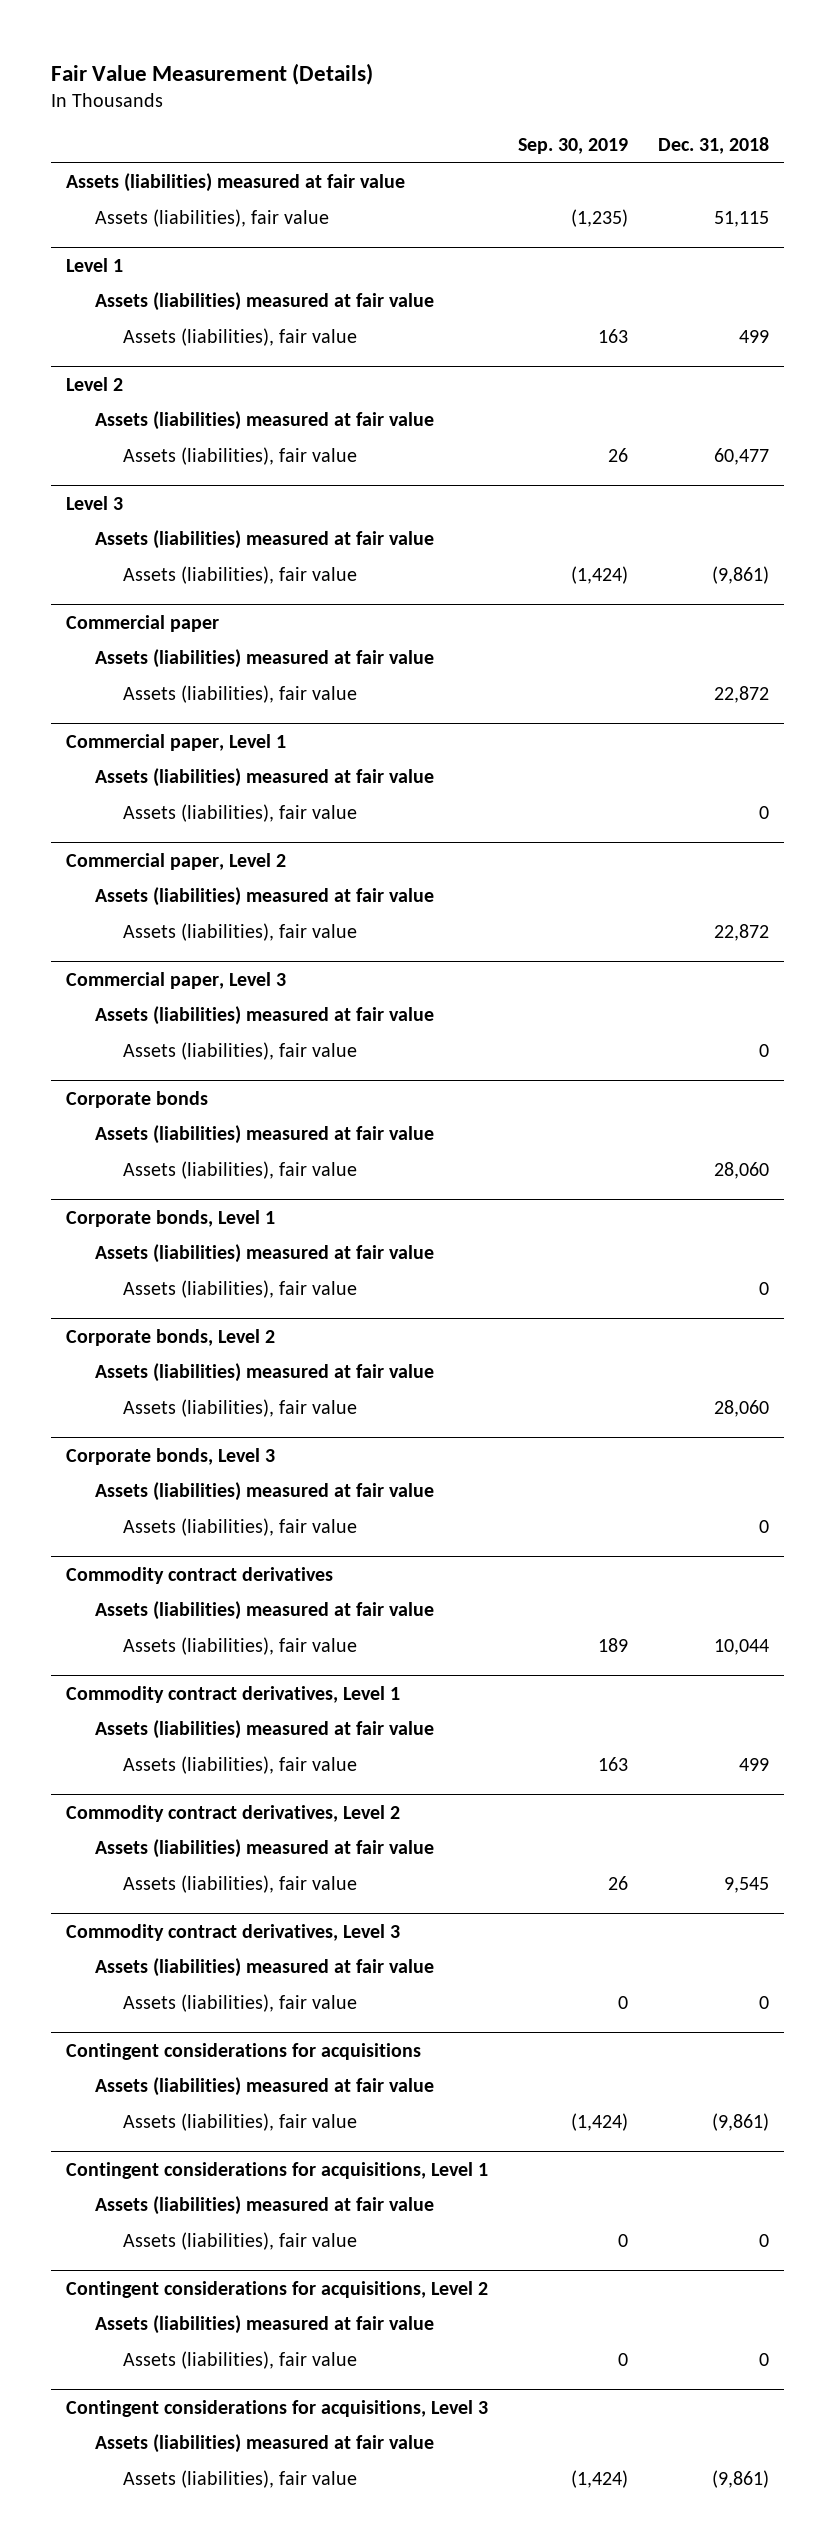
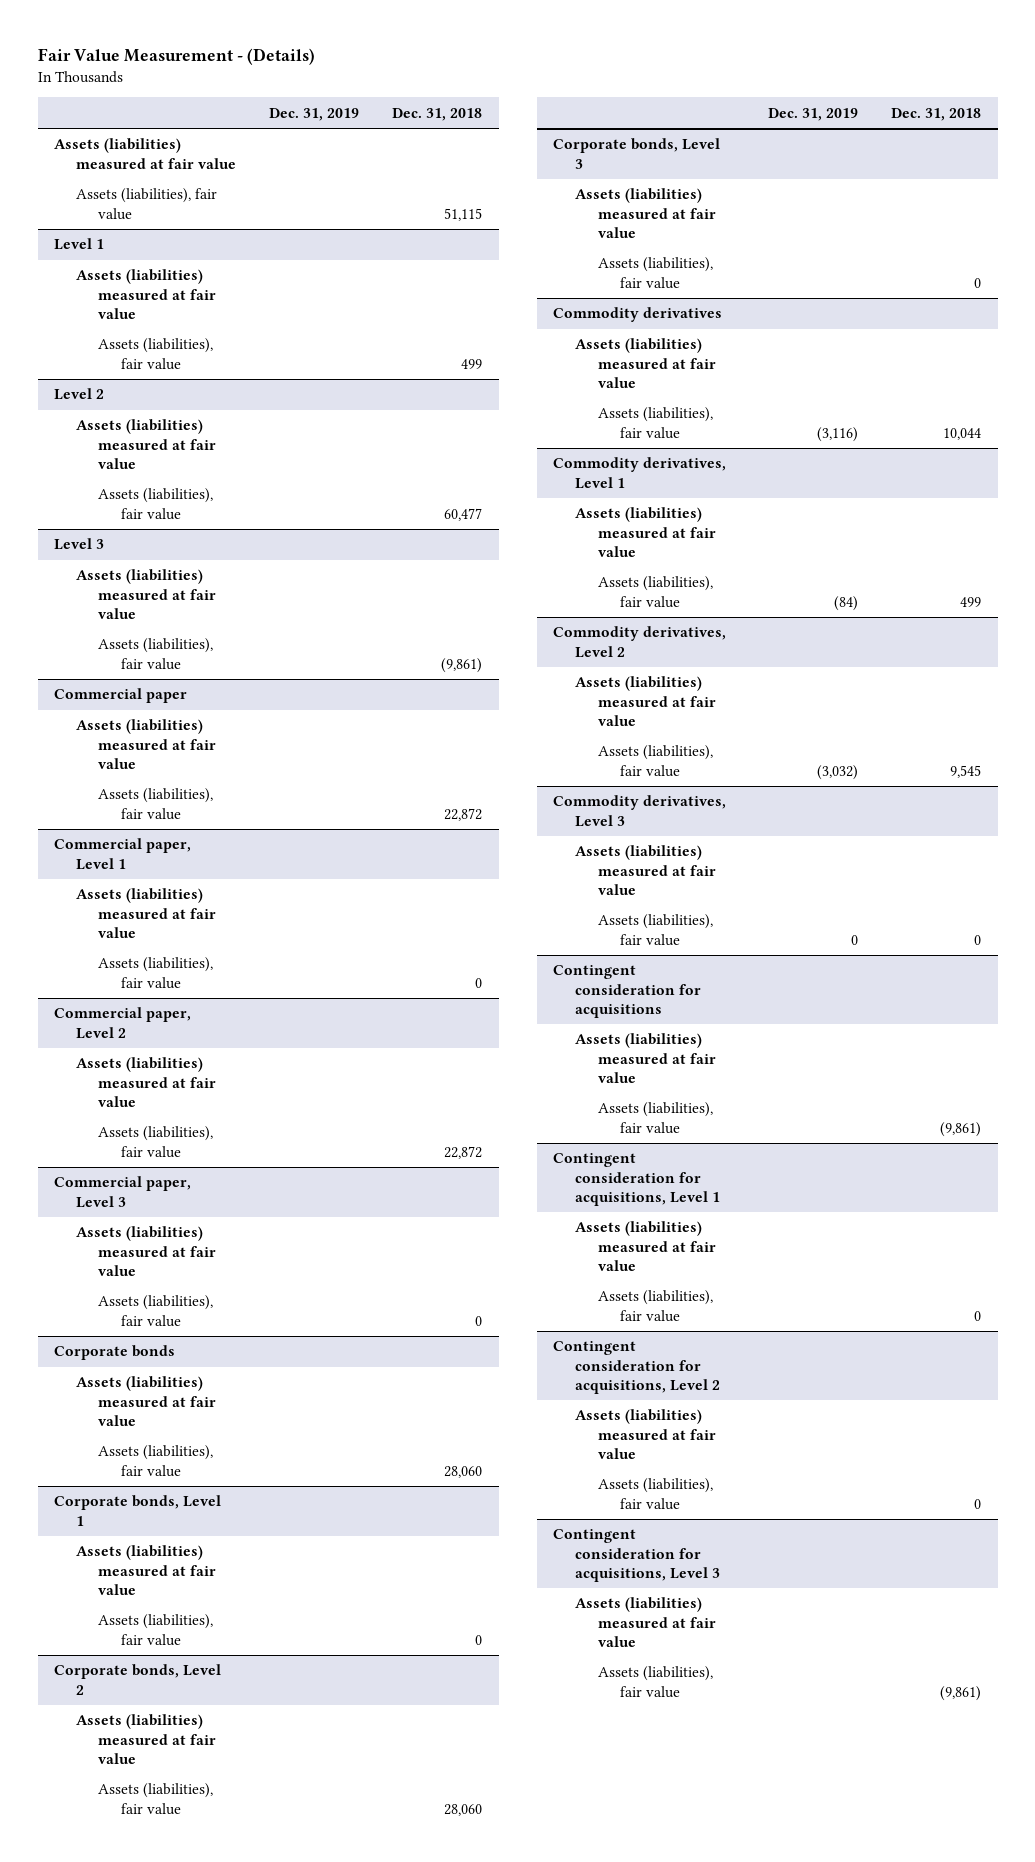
[51,63,374,86] Fair Value Measurement (Details) -> [37,48,315,66] Fair Value Measurement - (Details)
[518,137,629,154] Sep. 30, 2019 -> none
none -> [269,107,360,121] Dec. 31, 2019
[66,1566,334,1584] Commodity contract derivatives -> [553,307,723,323] Commodity derivatives
[66,1685,401,1703] Commodity contract derivatives, Level 1 -> [553,457,727,489] Commodity derivatives, Level 1
[66,1804,401,1822] Commodity contract derivatives, Level 2 -> [553,626,727,658] Commodity derivatives, Level 2
[66,1923,401,1941] Commodity contract derivatives, Level 3 -> [553,795,727,827] Commodity derivatives, Level 3
[66,2042,422,2060] Contingent considerations for acquisitions -> [553,965,702,1018] Contingent consideration for acquisitions
[66,2161,489,2179] Contingent considerations for acquisitions, Level 1 -> [553,1153,721,1206] Contingent consideration for acquisitions, Level 1
[66,2280,489,2298] Contingent considerations for acquisitions, Level 2 -> [553,1341,721,1394] Contingent consideration for acquisitions, Level 2
[66,2399,489,2417] Contingent considerations for acquisitions, Level 3 -> [553,1529,721,1582] Contingent consideration for acquisitions, Level 3

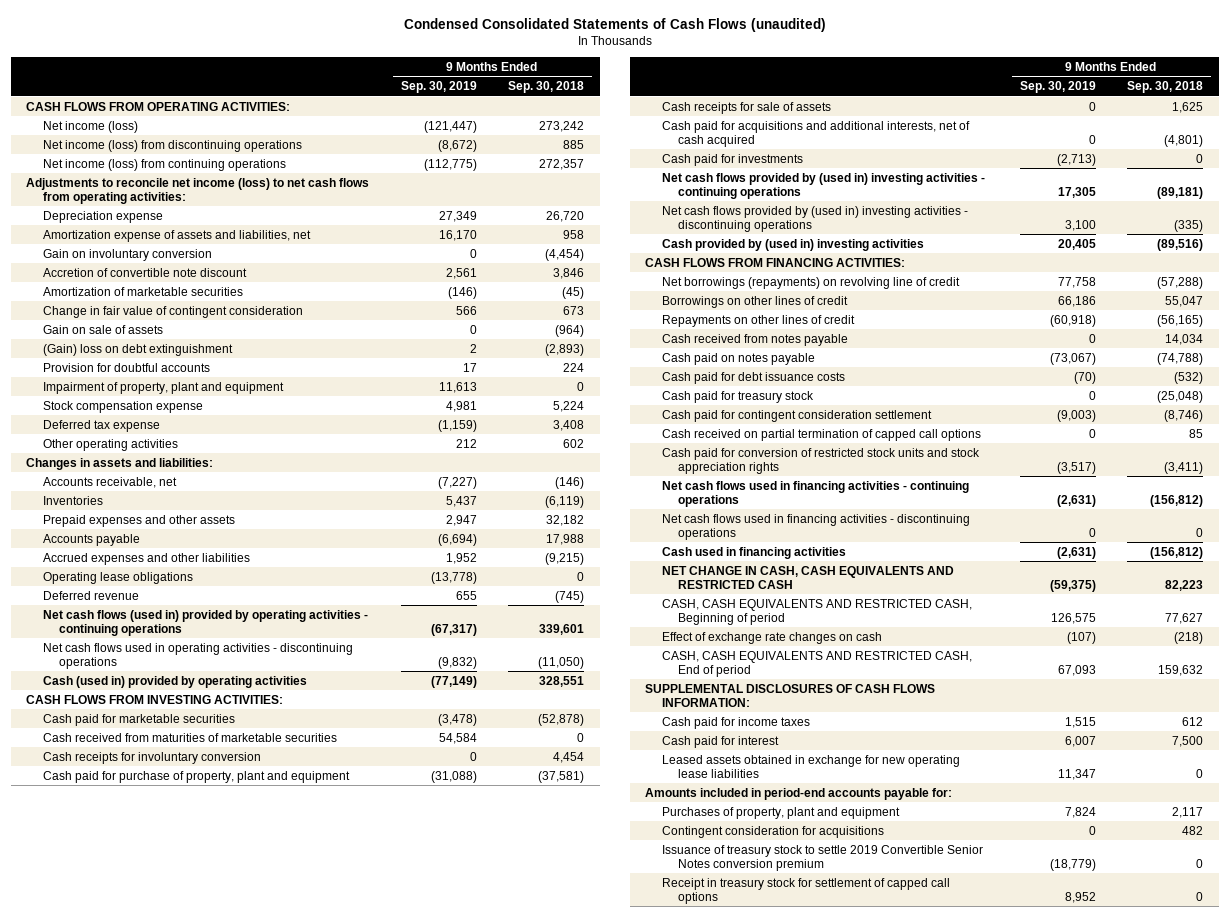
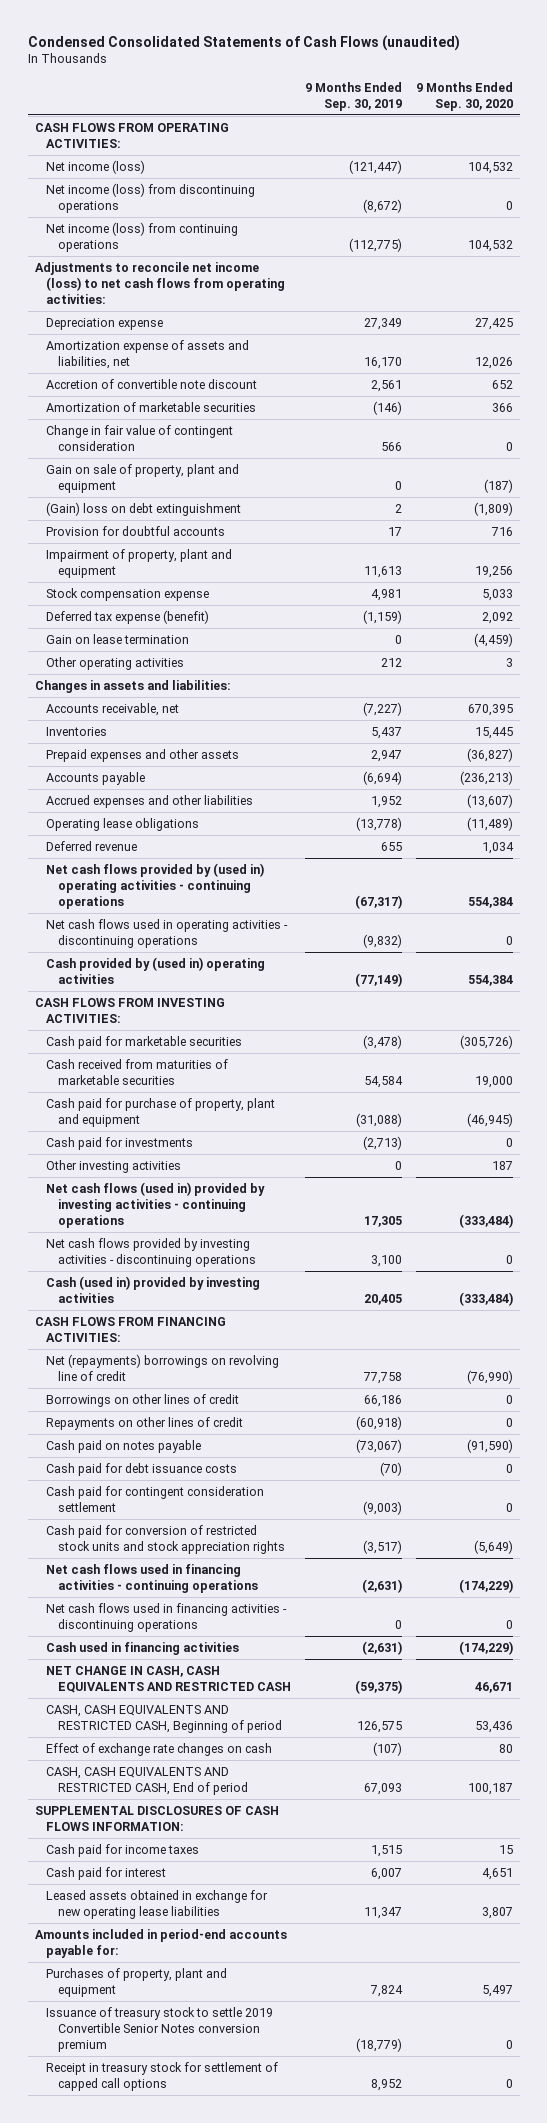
[508,81,585,94] Sep. 30, 2018 -> none
none -> [415,81,513,111] 9 Months Ended Sep. 30, 2020
[42,248,212,261] Gain on involuntary conversion -> none
[42,324,163,334] Gain on sale of assets -> [46,464,240,493] Gain on sale of property, plant and equipment
[42,419,160,432] Deferred tax expense -> [46,610,210,625] Deferred tax expense (benefit)
none -> [46,634,190,645] Gain on lease termination
[42,609,368,636] Net cash flows (used in) provided by operating activities - continuing operations -> [46,863,265,909] Net cash flows provided by (used in) operating activities - continuing operations
[42,675,307,688] Cash (used in) provided by operating activities -> [46,957,266,984] Cash provided by (used in) operating activities
[42,751,261,764] Cash receipts for involuntary conversion -> none
[661,101,831,114] Cash receipts for sale of assets -> none
[661,120,970,147] Cash paid for acquisitions and additional interests, net of cash acquired -> none
none -> [46,1160,182,1174] Other investing activities
[661,172,985,199] Net cash flows provided by (used in) investing activities - continuing operations -> [46,1182,266,1228] Net cash flows (used in) provided by investing activities - continuing operations
[661,205,968,232] Net cash flows provided by (used in) investing activities - discontinuing operations -> [46,1238,257,1267] Net cash flows provided by investing activities - discontinuing operations
[661,238,924,251] Cash provided by (used in) investing activities -> [46,1276,261,1303] Cash (used in) provided by investing activities
[661,276,960,289] Net borrowings (repayments) on revolving line of credit -> [46,1354,280,1381] Net (repayments) borrowings on revolving line of credit
[661,333,848,346] Cash received from notes payable -> none
[661,390,814,403] Cash paid for treasury stock -> none
[661,428,981,441] Cash received on partial termination of capped call options -> none
[661,825,884,838] Contingent consideration for acquisitions -> none

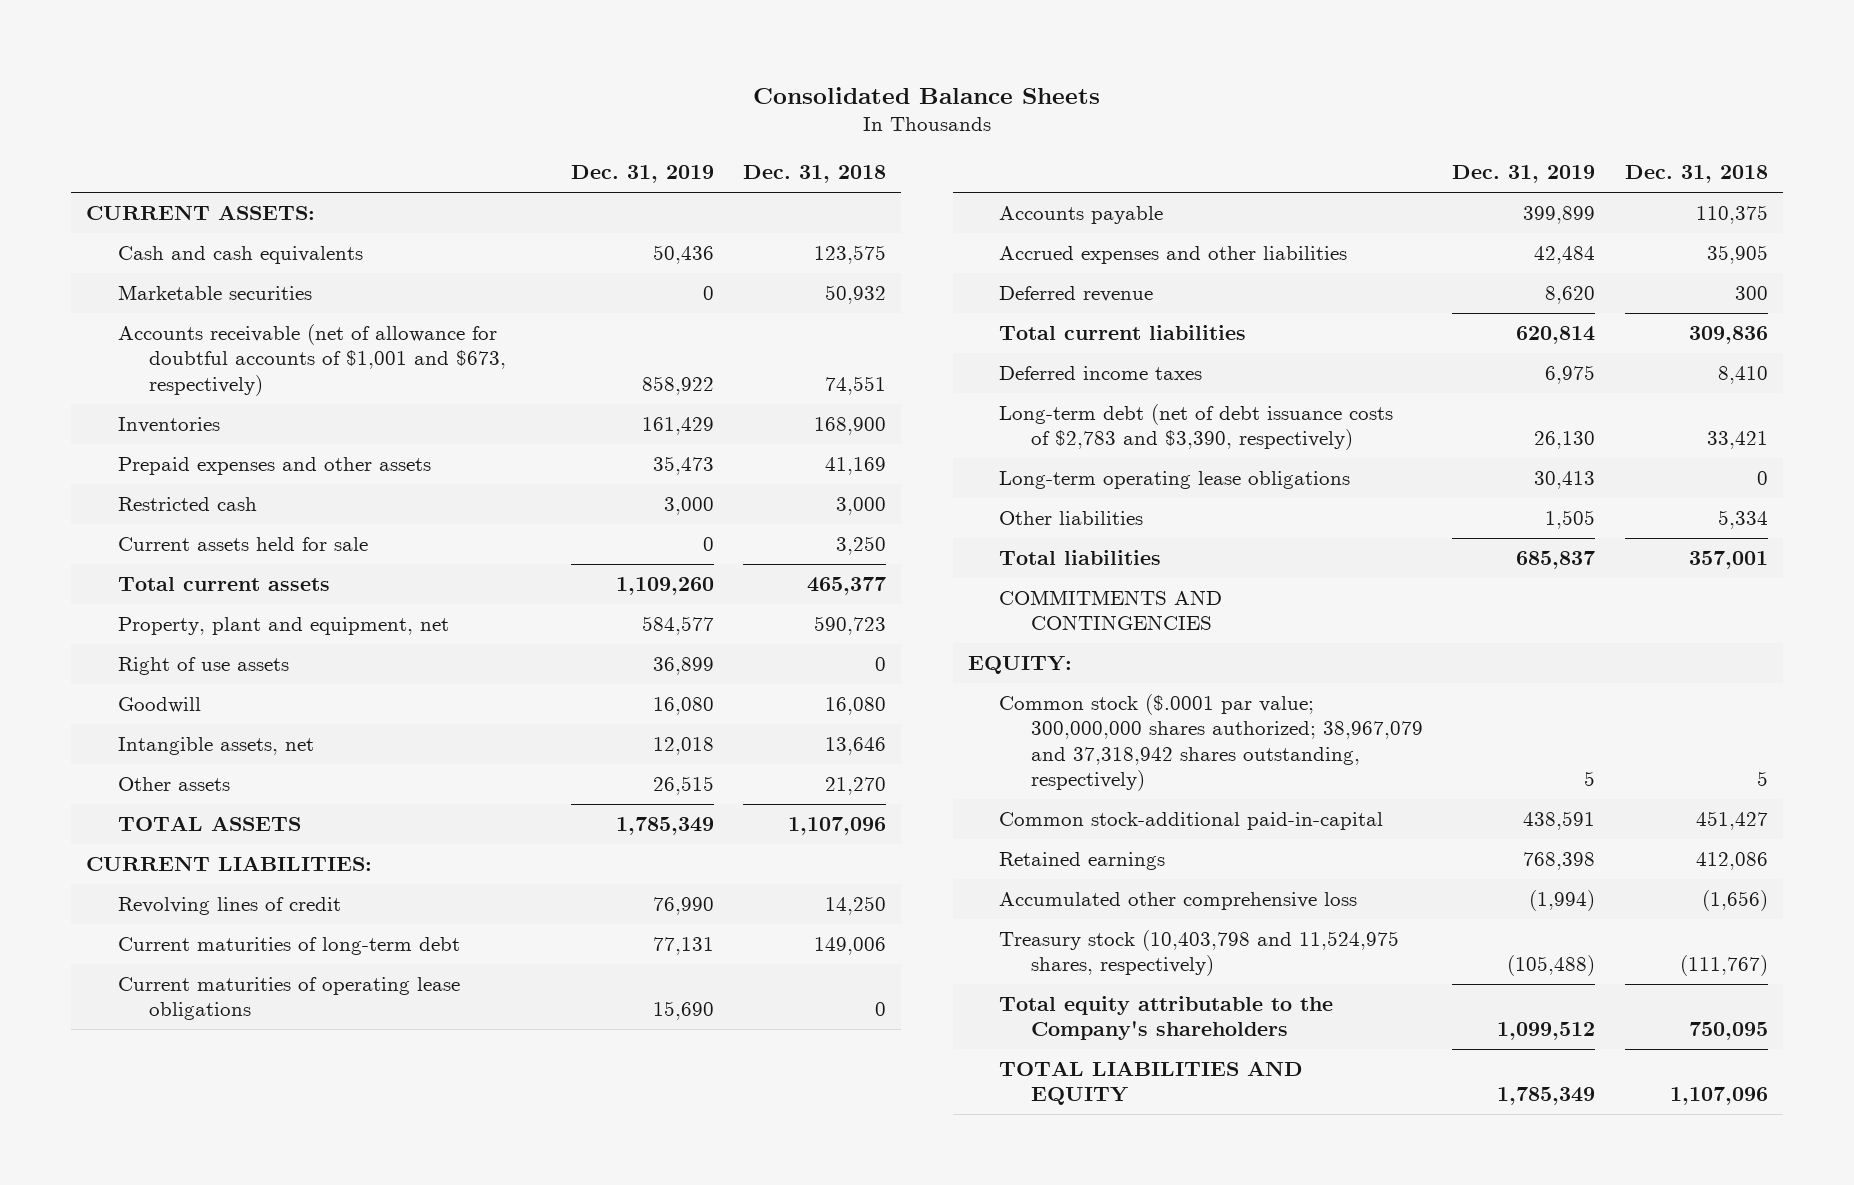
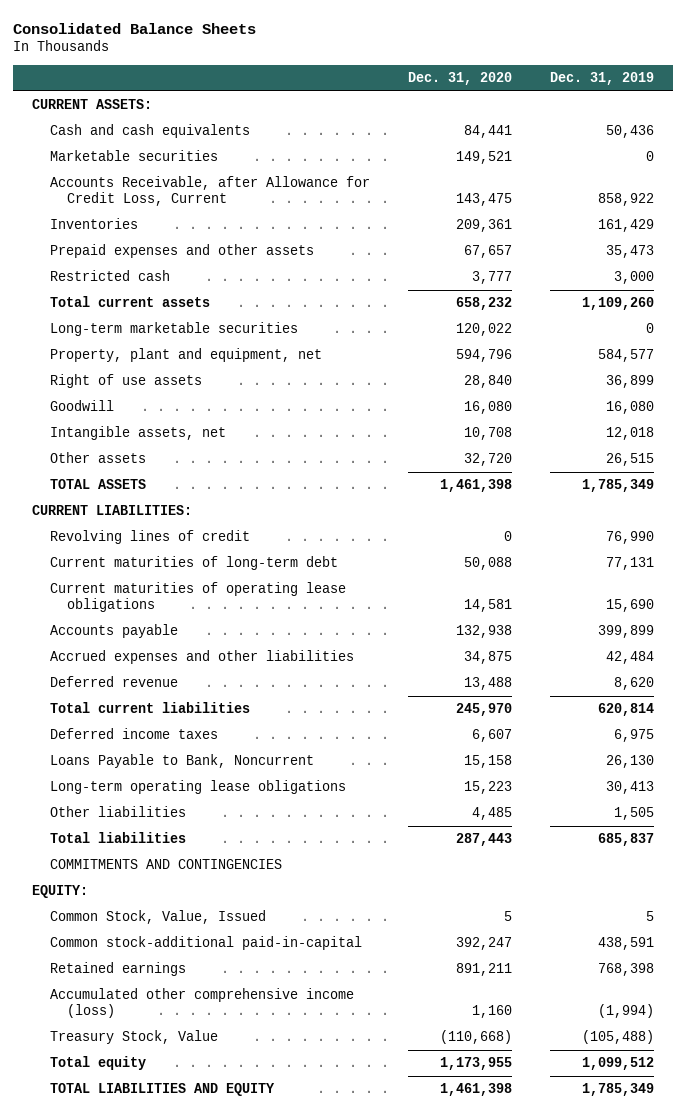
[743,165,887,184] Dec. 31, 2018 -> none
none -> [407,72,512,86] Dec. 31, 2020
[117,324,507,396] Accounts receivable (net of allowance for doubtful accounts of $1,001 and $673, respectively) -> [49,176,370,207] Accounts Receivable, after Allowance for Credit Loss, Current
[117,537,368,552] Current assets held for sale -> none
none -> [49,322,298,337] Long-term marketable securities
[999,404,1394,451] Long-term debt (net of debt issuance costs of $2,783 and $3,390, respectively) -> [49,754,314,769] Loans Payable to Bank, Noncurrent
[999,694,1423,791] Common stock ($.0001 par value; 300,000,000 shares authorized; 38,967,079 and 37,318,942 shares outstanding, respectively) -> [49,910,266,925] Common Stock, Value, Issued
[999,892,1358,911] Accumulated other comprehensive loss -> [49,988,354,1019] Accumulated other comprehensive income (loss)
[999,930,1400,977] Treasury stock (10,403,798 and 11,524,975 shares, respectively) -> [49,1030,218,1045] Treasury Stock, Value
[999,996,1334,1041] Total equity attributable to the Company's shareholders -> [49,1056,146,1071] Total equity

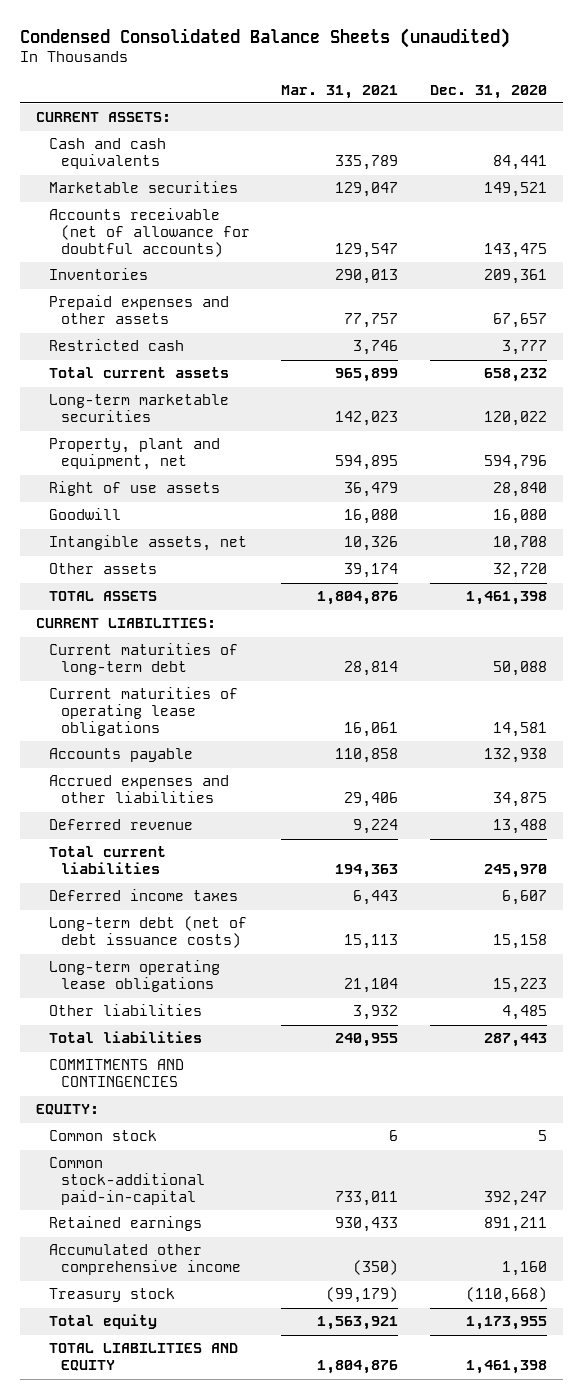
[12,22,256,34] Consolidated Balance Sheets -> [20,27,511,48] Condensed Consolidated Balance Sheets (unaudited)
[549,72,654,86] Dec. 31, 2019 -> none
none -> [281,84,399,99] Mar. 31, 2021
[49,176,370,207] Accounts Receivable, after Allowance for Credit Loss, Current -> [48,208,250,258] Accounts receivable (net of allowance for doubtful accounts)
[49,530,250,545] Revolving lines of credit -> none
[49,754,314,769] Loans Payable to Bank, Noncurrent -> [48,916,247,949] Long-term debt (net of debt issuance costs)
[49,910,266,925] Common Stock, Value, Issued -> [48,1130,157,1142] Common stock
[49,988,354,1019] Accumulated other comprehensive income (loss) -> [48,1244,241,1276] Accumulated other comprehensive income
[49,1030,218,1045] Treasury Stock, Value -> [48,1288,175,1303] Treasury stock

